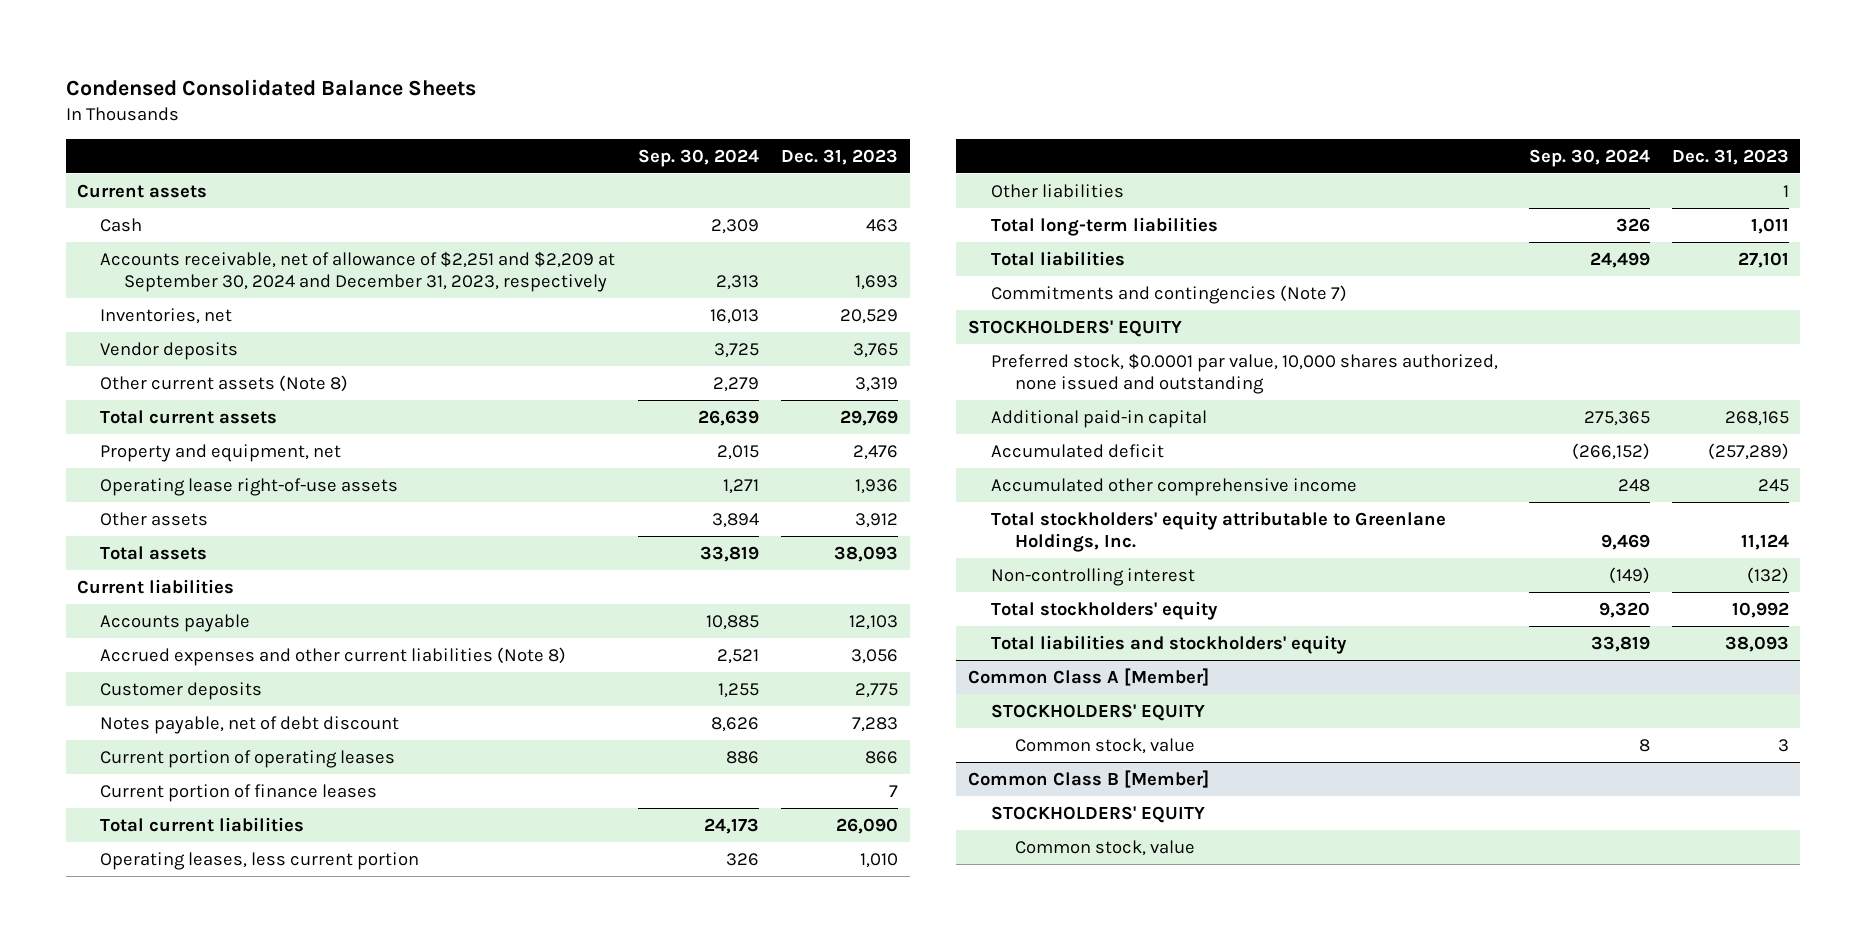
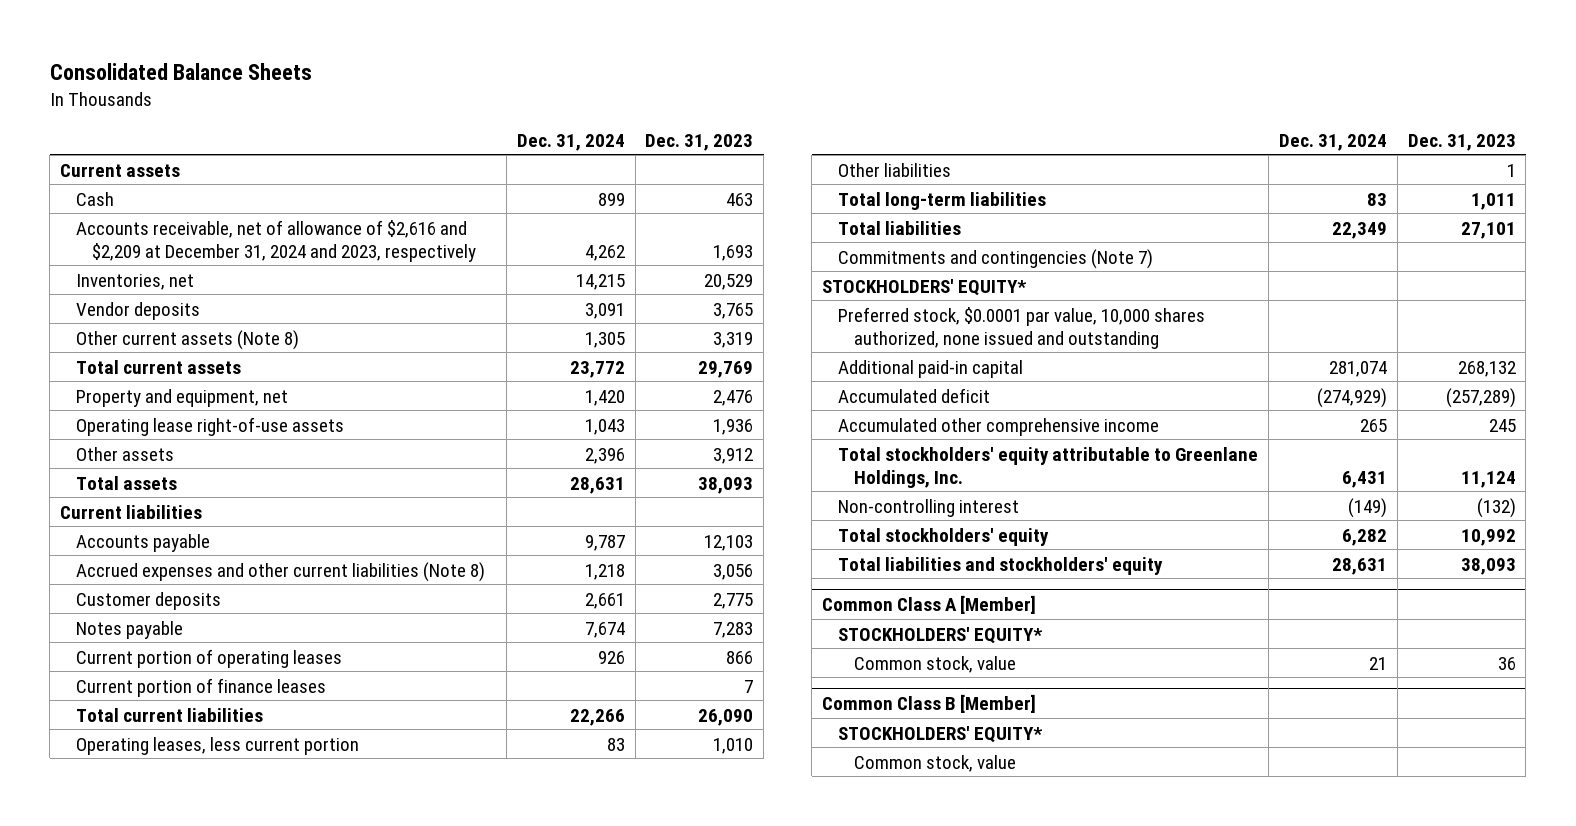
[65,78,476,96] Condensed Consolidated Balance Sheets -> [49,62,312,80] Consolidated Balance Sheets
[637,148,759,167] Sep. 30, 2024 -> none
none -> [516,133,625,151] Dec. 31, 2024
[100,250,616,293] Accounts receivable, net of allowance of $2,251 and $2,209 at September 30, 2024 and December 31, 2023, respectively -> [76,219,476,262] Accounts receivable, net of allowance of $2,616 and $2,209 at December 31, 2024 and 2023, respectively
[100,715,400,734] Notes payable, net of debt discount -> [76,620,184,639] Notes payable
[967,319,1182,337] STOCKHOLDERS' EQUITY -> [822,278,1028,296] STOCKHOLDERS' EQUITY*
[1725,410,1790,426] 268,165 -> [1457,360,1516,377] 268,132
[991,703,1206,721] STOCKHOLDERS' EQUITY -> [838,626,1044,644] STOCKHOLDERS' EQUITY*
[1778,738,1790,752] 3 -> [1497,656,1516,670] 36
[991,805,1206,823] STOCKHOLDERS' EQUITY -> [838,725,1044,743] STOCKHOLDERS' EQUITY*

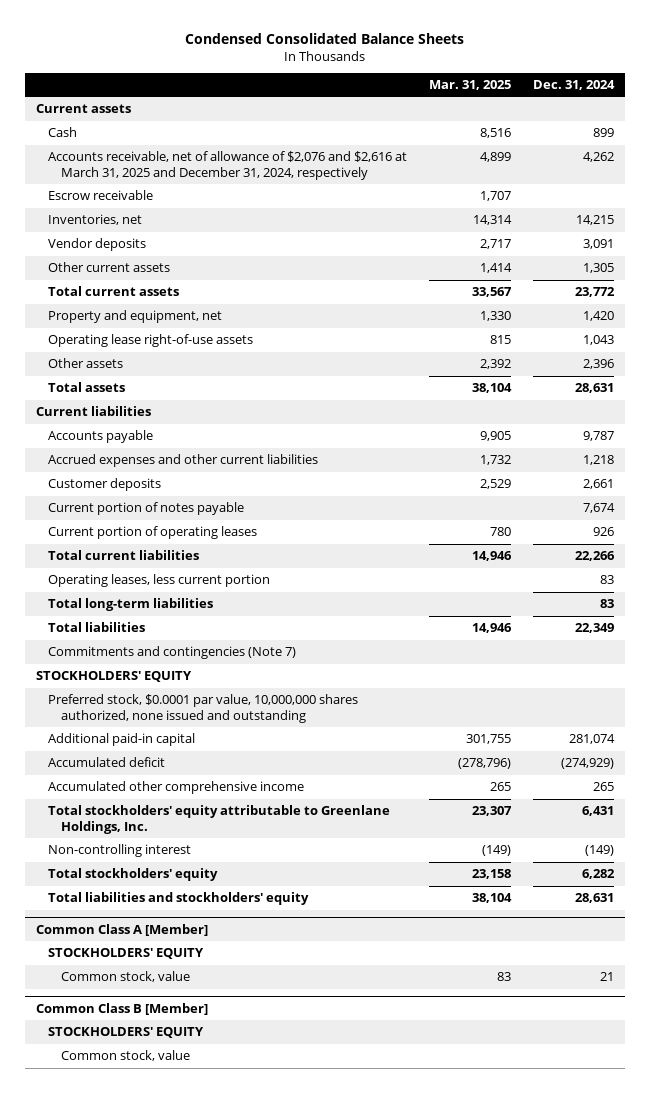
[49,62,312,80] Consolidated Balance Sheets -> [184,32,464,44] Condensed Consolidated Balance Sheets
[645,133,754,151] Dec. 31, 2023 -> none
none -> [429,80,512,91] Mar. 31, 2025
[76,219,476,262] Accounts receivable, net of allowance of $2,616 and $2,209 at December 31, 2024 and 2023, respectively -> [48,151,408,180] Accounts receivable, net of allowance of $2,076 and $2,616 at March 31, 2025 and December 31, 2024, respectively
none -> [48,190,154,201] Escrow receivable
[76,329,300,350] Other current assets (Note 8) -> [48,262,171,273] Other current assets
[76,561,486,582] Accrued expenses and other current liabilities (Note 8) -> [48,454,319,468] Accrued expenses and other current liabilities
[76,620,184,639] Notes payable -> [48,502,245,516] Current portion of notes payable
[76,677,327,697] Current portion of finance leases -> none
[838,162,952,177] Other liabilities -> none
[822,278,1028,296] STOCKHOLDERS' EQUITY* -> [35,671,192,683] STOCKHOLDERS' EQUITY
[838,306,1206,349] Preferred stock, $0.0001 par value, 10,000 shares authorized, none issued and outstanding -> [48,694,359,723] Preferred stock, $0.0001 par value, 10,000,000 shares authorized, none issued and outstanding
[838,626,1044,644] STOCKHOLDERS' EQUITY* -> [48,948,205,960] STOCKHOLDERS' EQUITY
[838,725,1044,743] STOCKHOLDERS' EQUITY* -> [48,1027,205,1039] STOCKHOLDERS' EQUITY

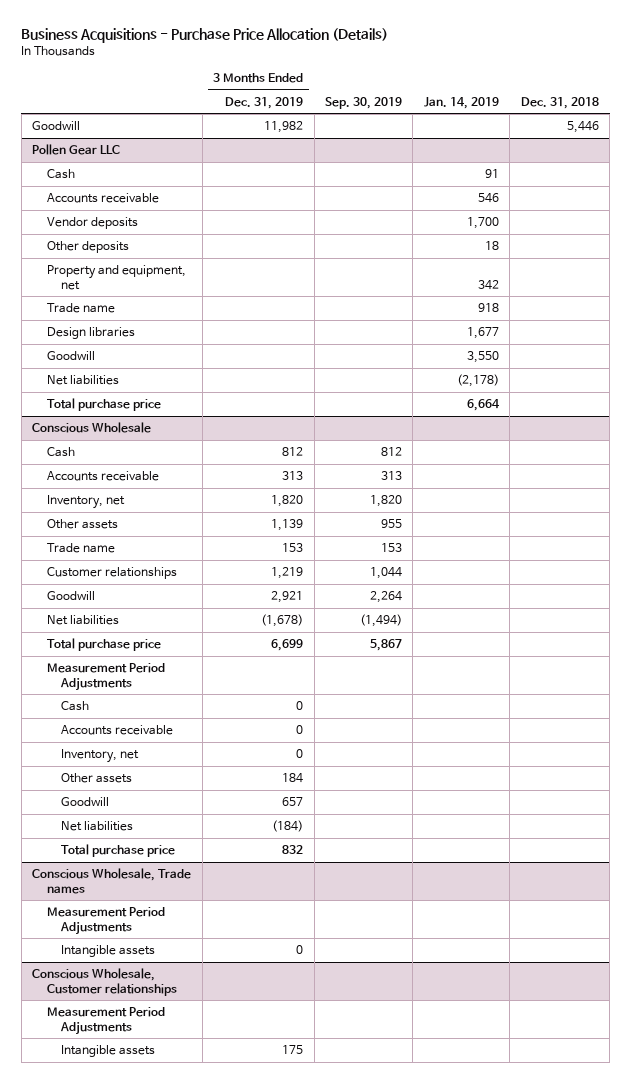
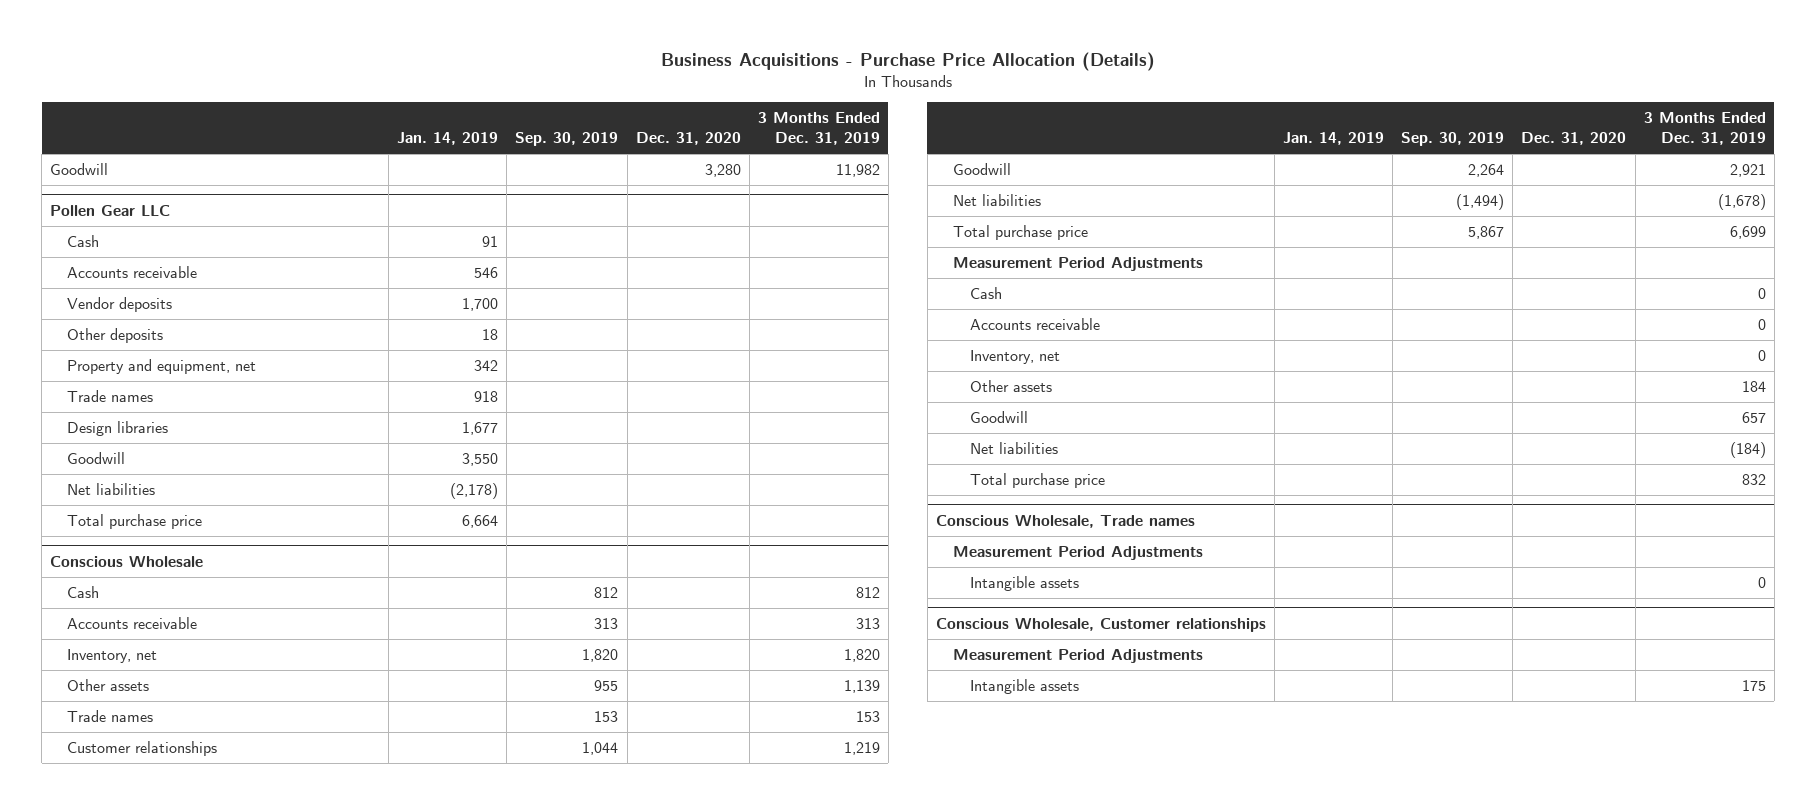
[520,96,599,109] Dec. 31, 2018 -> none
none -> [635,131,741,145] Dec. 31, 2020
[46,302,115,313] Trade name -> [66,390,153,403] Trade names
[46,542,115,553] Trade name -> [66,710,153,723] Trade names

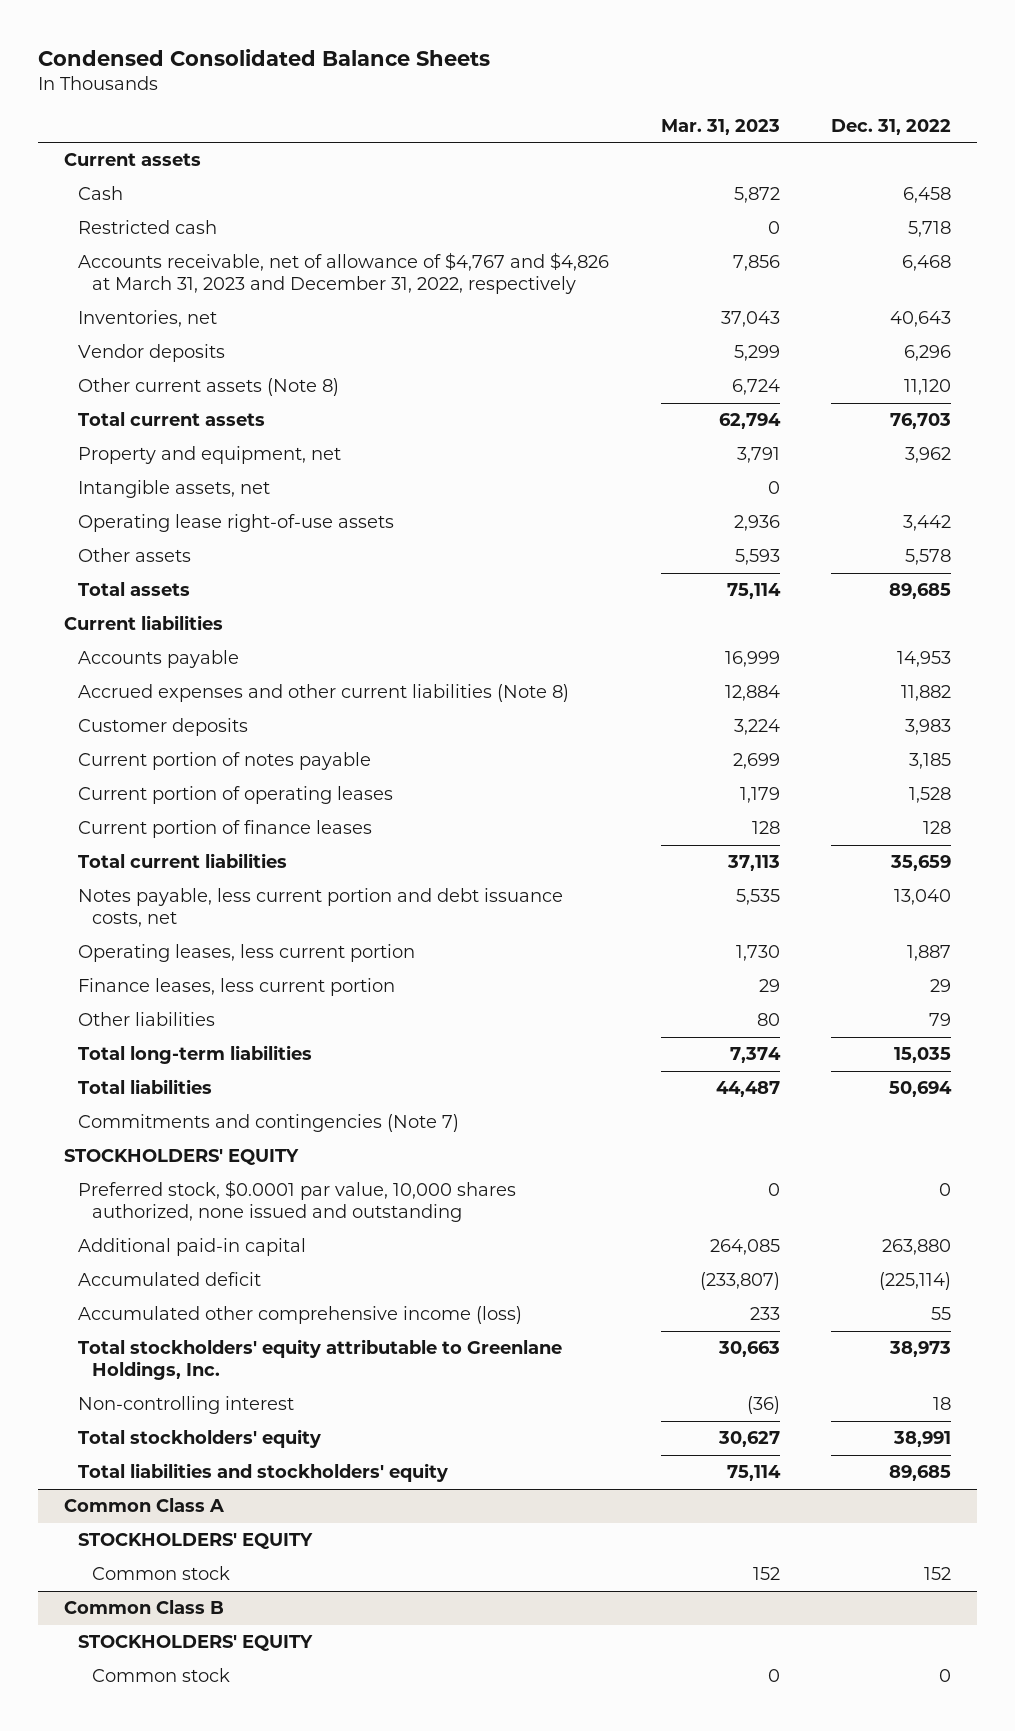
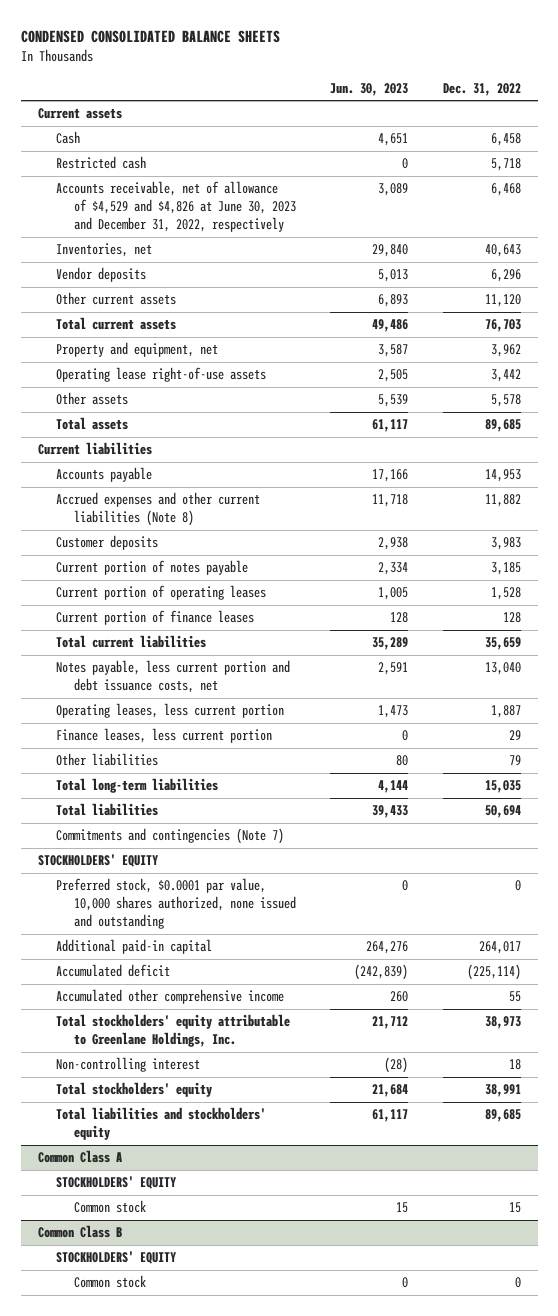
[37,48,490,66] Condensed Consolidated Balance Sheets -> [20,30,280,44] CONDENSED CONSOLIDATED BALANCE SHEETS
[660,118,780,135] Mar. 31, 2023 -> none
none -> [330,82,409,96] Jun. 30, 2023
[77,252,609,295] Accounts receivable, net of allowance of $4,767 and $4,826 at March 31, 2023 and December 31, 2022, respectively -> [55,181,297,233] Accounts receivable, net of allowance of $4,529 and $4,826 at June 30, 2023 and December 31, 2022, respectively
[77,378,339,397] Other current assets (Note 8) -> [55,292,176,306] Other current assets
[77,480,270,499] Intangible assets, net -> none
[882,1239,952,1256] 263,880 -> [478,941,521,955] 264,017
[77,1306,522,1325] Accumulated other comprehensive income (loss) -> [55,989,284,1005] Accumulated other comprehensive income
[924,1567,952,1581] 152 -> [508,1202,521,1214] 15

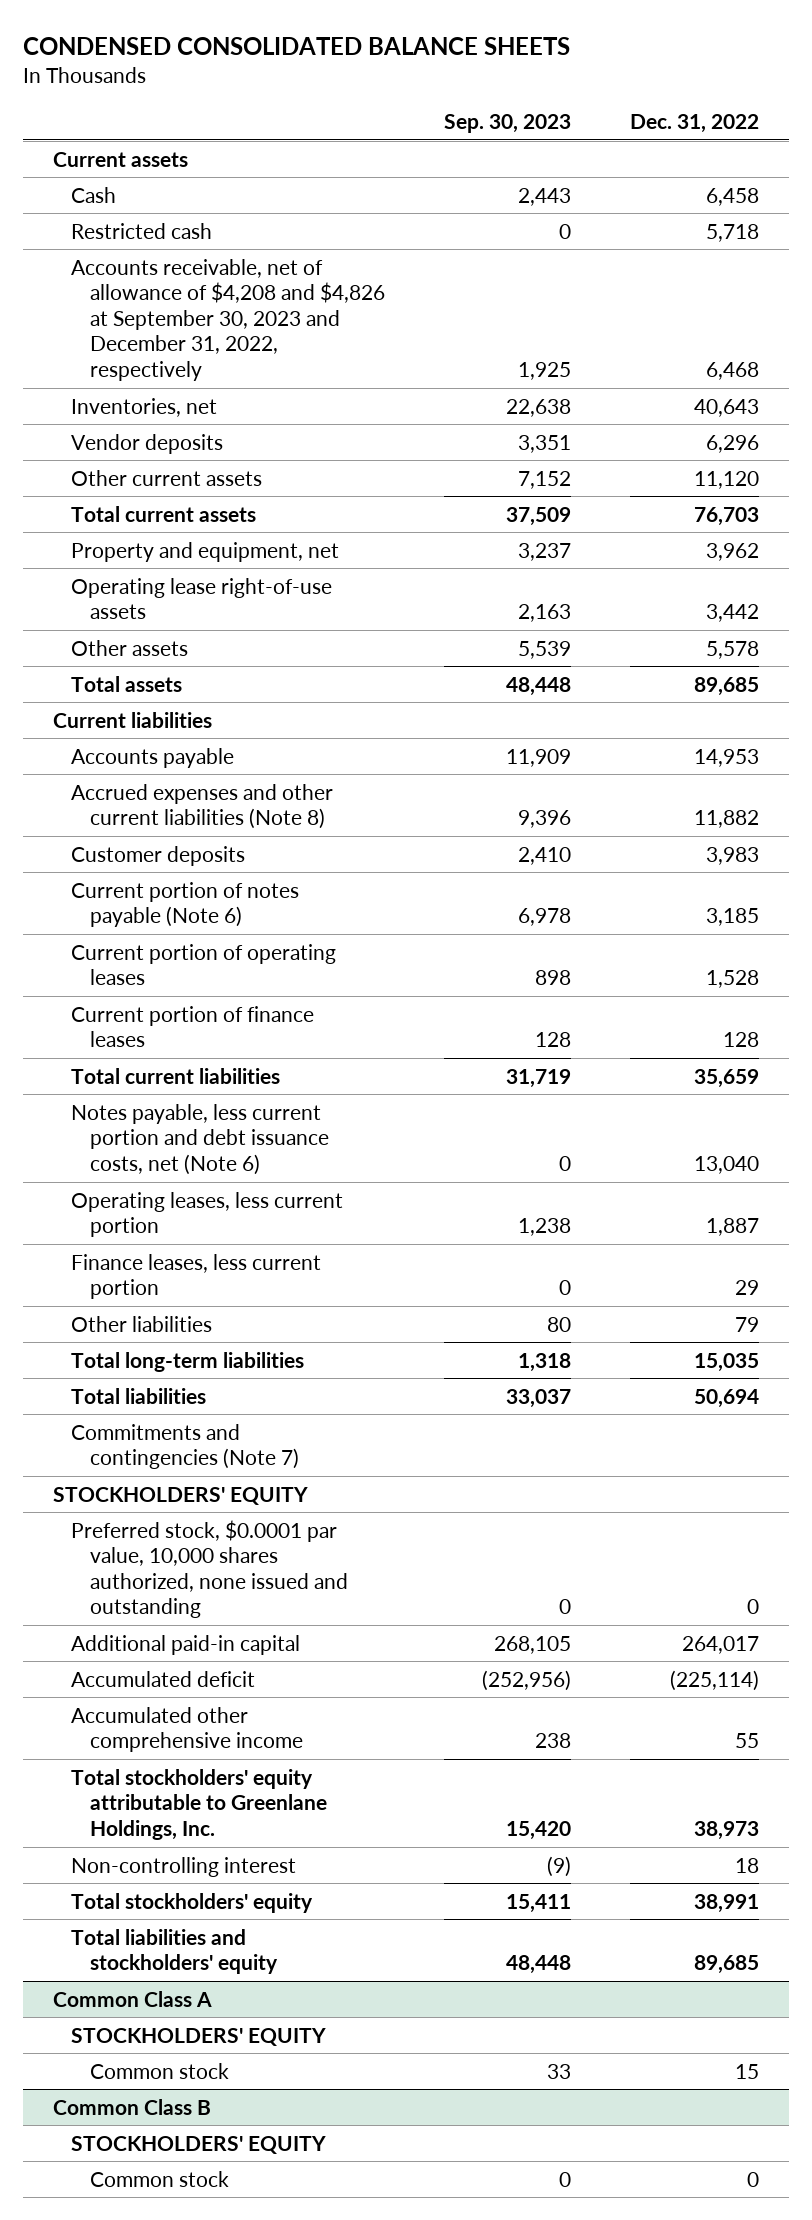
[330,82,409,96] Jun. 30, 2023 -> none
none -> [444,113,572,133] Sep. 30, 2023
[55,181,297,233] Accounts receivable, net of allowance of $4,529 and $4,826 at June 30, 2023 and December 31, 2022, respectively -> [71,258,386,382] Accounts receivable, net of allowance of $4,208 and $4,826 at September 30, 2023 and December 31, 2022, respectively
[55,560,248,576] Current portion of notes payable -> [71,881,300,928] Current portion of notes payable (Note 6)
[55,660,290,694] Notes payable, less current portion and debt issuance costs, net -> [71,1103,330,1175] Notes payable, less current portion and debt issuance costs, net (Note 6)

